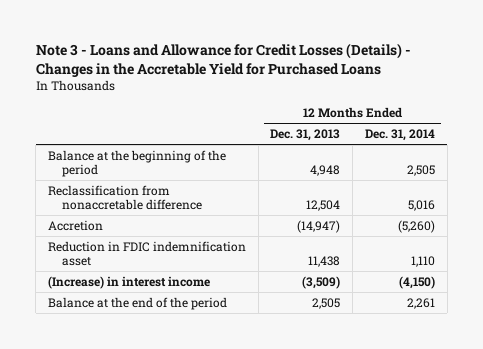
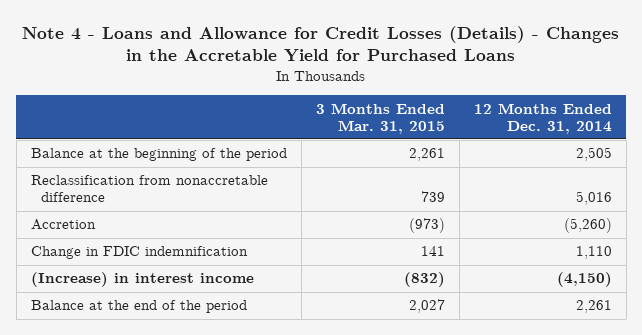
[35,42,411,77] Note 3 - Loans and Allowance for Credit Losses (Details) - Changes in the Accretable Yield for Purchased Loans -> [22,25,620,63] Note 4 - Loans and Allowance for Credit Losses (Details) - Changes in the Accretable Yield for Purchased Loans
[270,128,341,141] Dec. 31, 2013 -> none
none -> [315,102,445,134] 3 Months Ended Mar. 31, 2015
[47,240,246,267] Reduction in FDIC indemnification asset -> [30,246,248,260] Change in FDIC indemnification

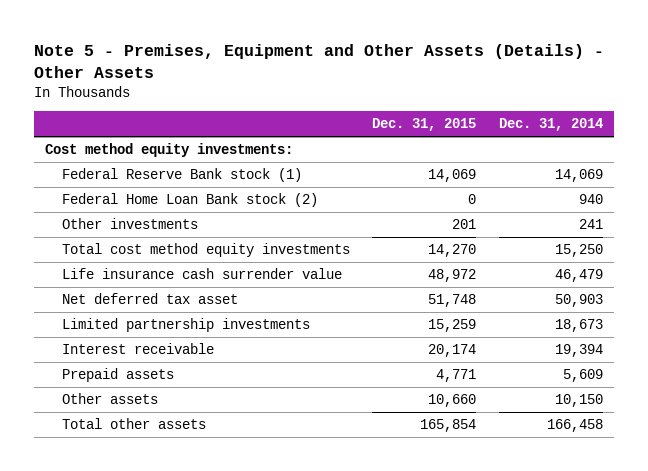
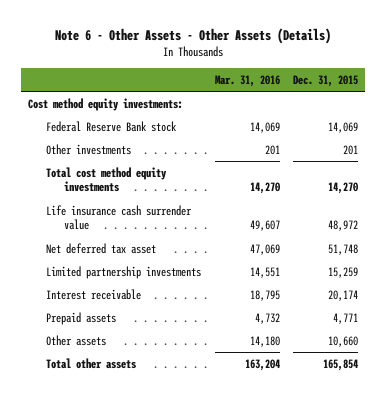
[33,43,604,78] Note 5 - Premises, Equipment and Other Assets (Details) - Other Assets -> [55,27,332,44] Note 6 - Other Assets - Other Assets (Details)
[499,118,604,132] Dec. 31, 2014 -> none
none -> [214,74,280,87] Mar. 31, 2016
[61,193,318,208] Federal Home Loan Bank stock (2) -> none
[61,168,302,183] Federal Reserve Bank stock (1) -> [45,120,177,132] Federal Reserve Bank stock

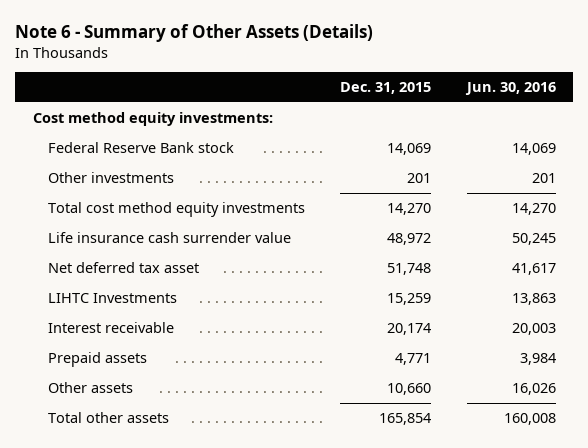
[55,27,332,44] Note 6 - Other Assets - Other Assets (Details) -> [15,23,374,42] Note 6 - Summary of Other Assets (Details)
[214,74,280,87] Mar. 31, 2016 -> none
none -> [464,82,556,96] Jun. 30, 2016
[45,265,201,279] Limited partnership investments -> [48,293,178,304] LIHTC Investments

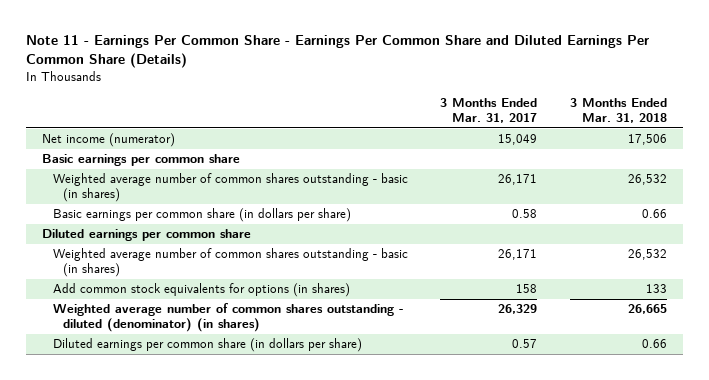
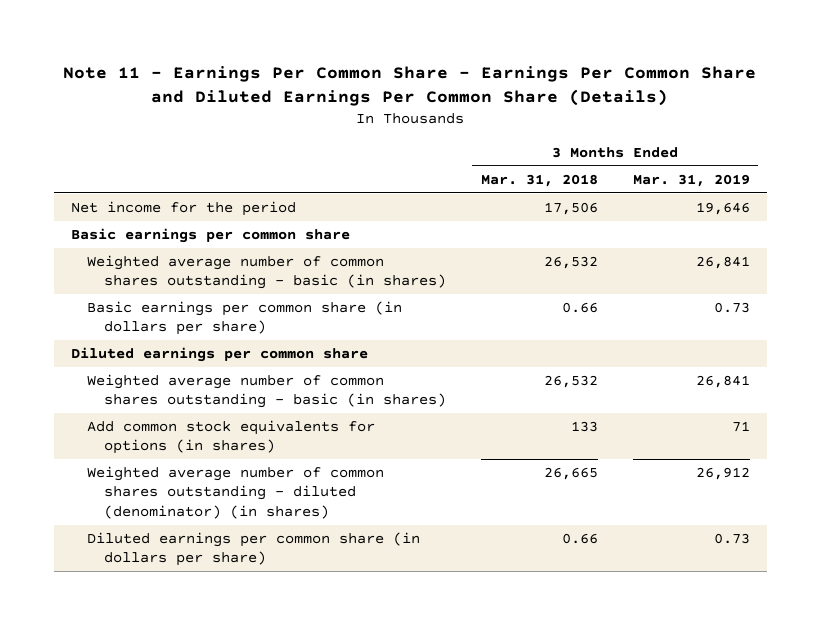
[440,98,538,124] 3 Months Ended Mar. 31, 2017 -> none
none -> [632,173,750,187] Mar. 31, 2019
[42,133,176,148] Net income (numerator) -> [71,201,297,217] Net income for the period

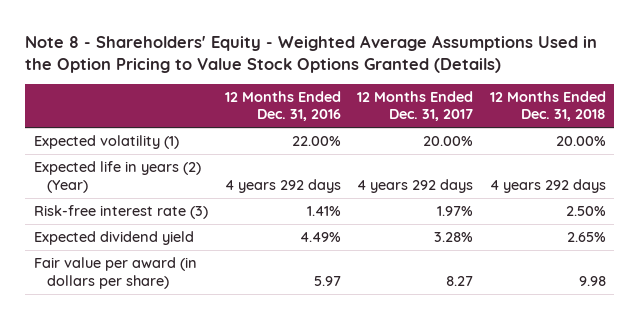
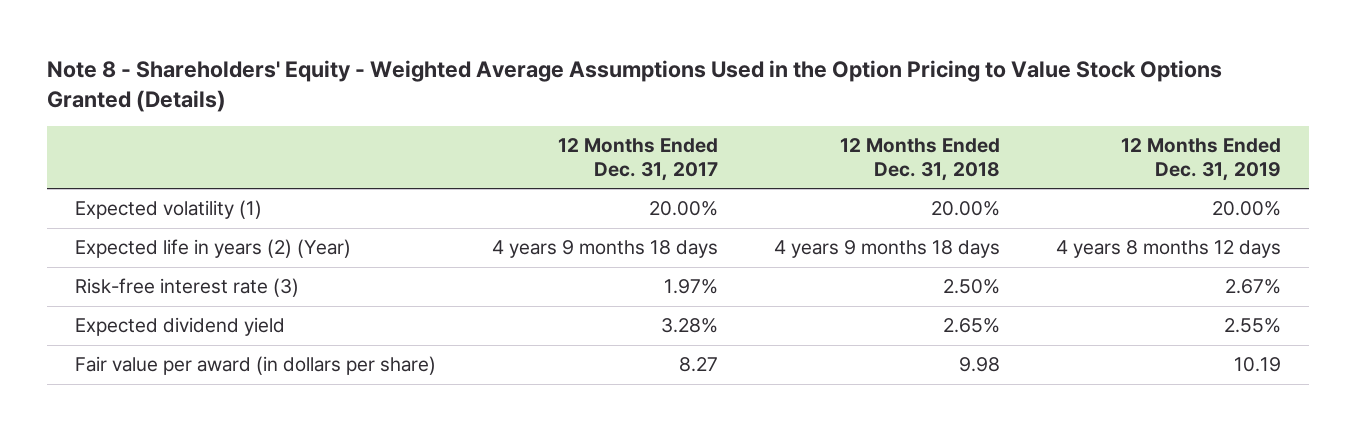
[224,91,341,122] 12 Months Ended Dec. 31, 2016 -> none
none -> [1120,138,1281,181] 12 Months Ended Dec. 31, 2019
[357,178,474,193] 4 years 292 days -> [491,240,718,259] 4 years 9 months 18 days
[490,178,607,193] 4 years 292 days -> [773,240,1000,259] 4 years 9 months 18 days

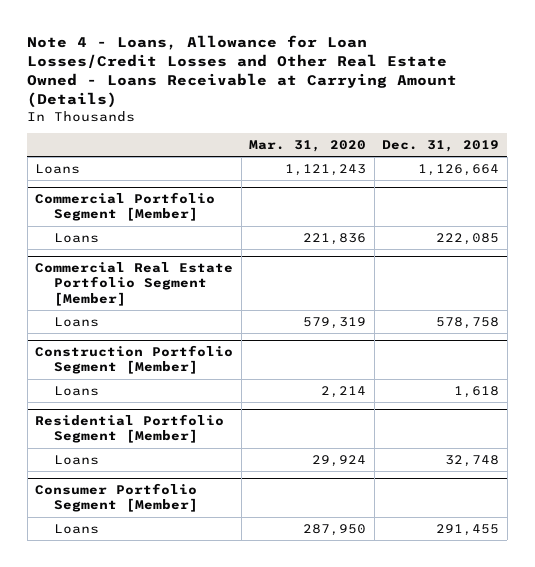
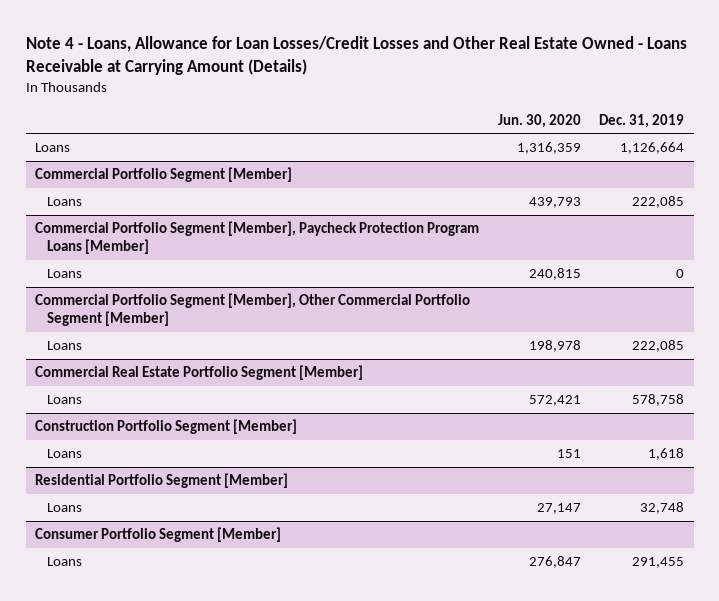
[249,139,367,152] Mar. 31, 2020 -> none
none -> [497,113,581,128] Jun. 30, 2020
none -> [34,221,479,255] Commercial Portfolio Segment [Member], Paycheck Protection Program Loans [Member]
none -> [46,269,82,279] Loans
none -> [34,293,470,327] Commercial Portfolio Segment [Member], Other Commercial Portfolio Segment [Member]
none -> [46,341,82,351] Loans

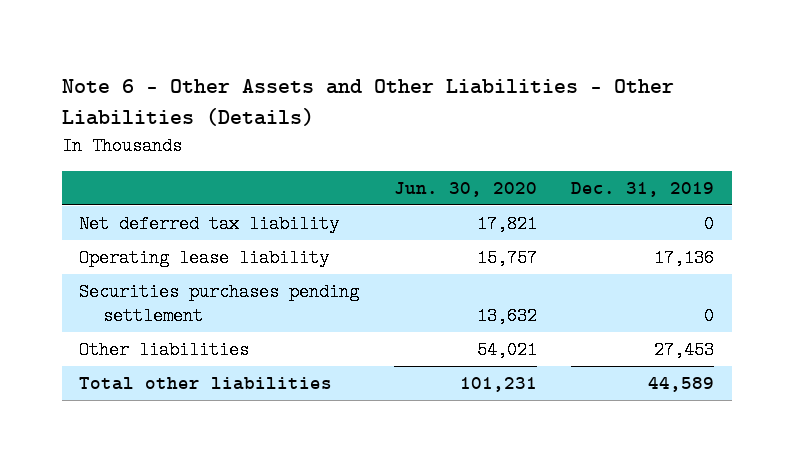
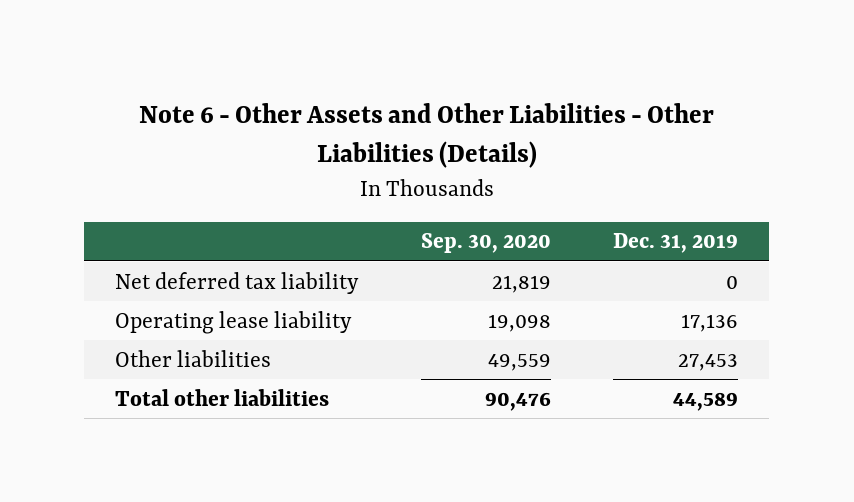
[393,181,537,197] Jun. 30, 2020 -> none
none -> [420,233,551,254] Sep. 30, 2020
[78,283,359,326] Securities purchases pending settlement -> none

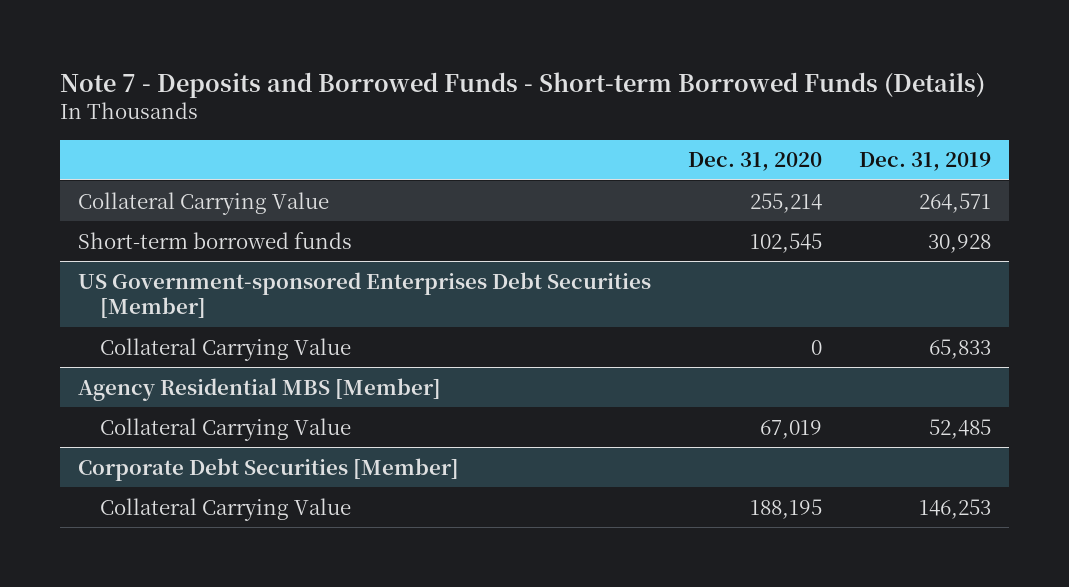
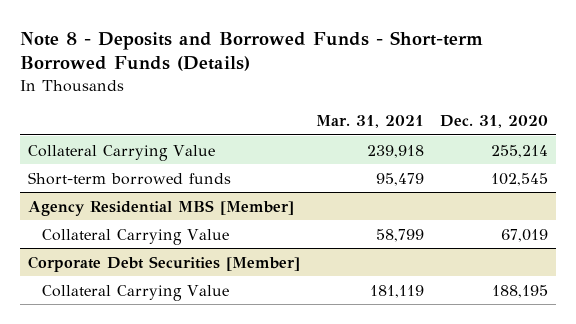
[60,71,986,98] Note 7 - Deposits and Borrowed Funds - Short-term Borrowed Funds (Details) -> [19,30,483,72] Note 8 - Deposits and Borrowed Funds - Short-term Borrowed Funds (Details)
[858,152,991,172] Dec. 31, 2019 -> none
none -> [315,115,424,129] Mar. 31, 2021
[78,271,652,319] US Government-sponsored Enterprises Debt Securities [Member] -> none
[99,337,351,361] Collateral Carrying Value -> none

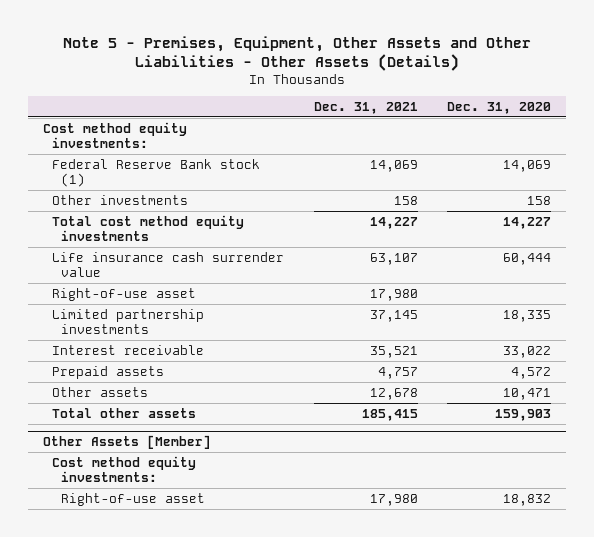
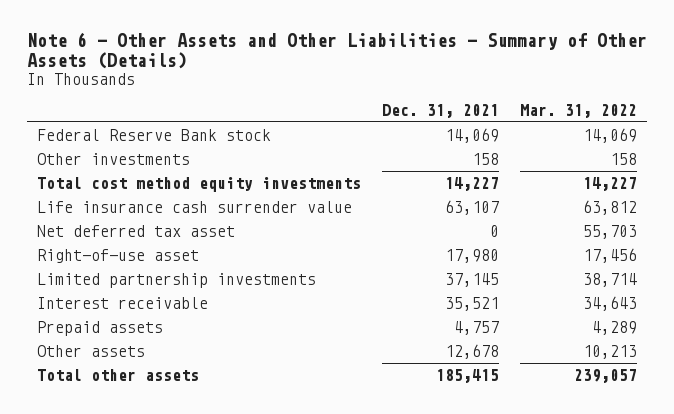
[63,35,532,71] Note 5 - Premises, Equipment, Other Assets and Other Liabilities - Other Assets (Details) -> [26,32,647,70] Note 6 - Other Assets and Other Liabilities - Summary of Other Assets (Details)
[447,101,552,114] Dec. 31, 2020 -> none
none -> [520,103,638,118] Mar. 31, 2022
[43,121,188,148] Cost method equity investments: -> none
[52,158,261,187] Federal Reserve Bank stock (1) -> [37,128,272,141] Federal Reserve Bank stock
none -> [37,224,236,237] Net deferred tax asset
[43,435,212,450] Other Assets [Member] -> none
[52,455,197,482] Cost method equity investments: -> none
[61,492,206,506] Right-of-use asset -> none

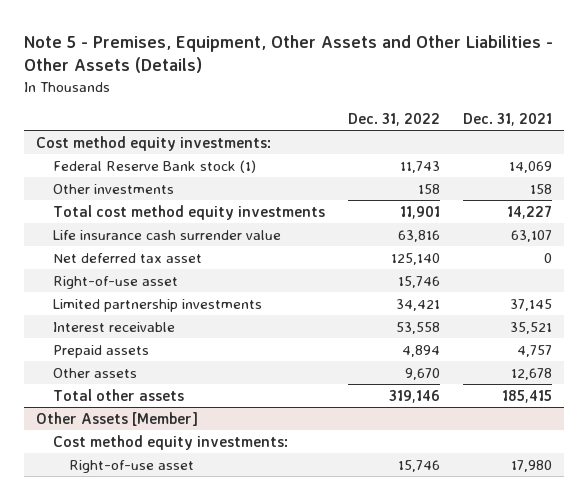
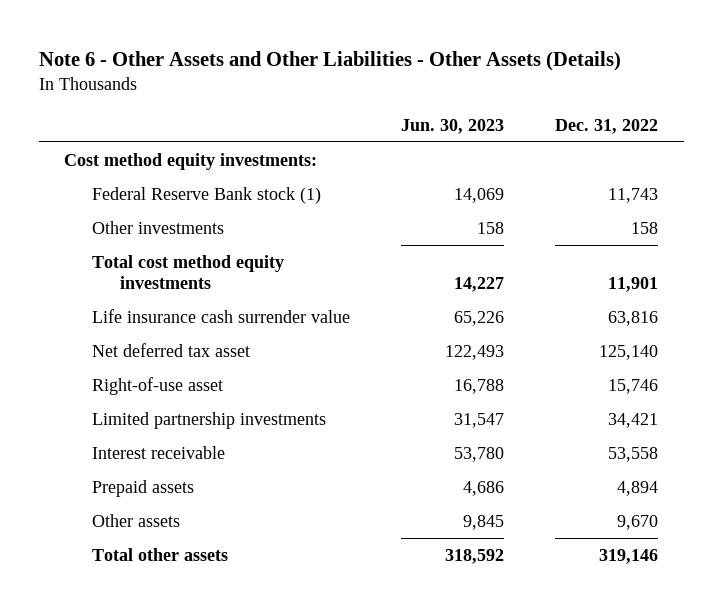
[24,34,554,74] Note 5 - Premises, Equipment, Other Assets and Other Liabilities - Other Assets (Details) -> [38,51,621,72] Note 6 - Other Assets and Other Liabilities - Other Assets (Details)
[462,112,552,126] Dec. 31, 2021 -> none
none -> [401,118,505,134] Jun. 30, 2023
[35,411,198,426] Other Assets [Member] -> none
[52,434,288,450] Cost method equity investments: -> none
[69,459,195,473] Right-of-use asset -> none

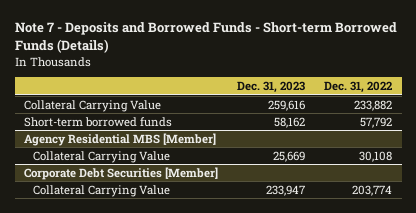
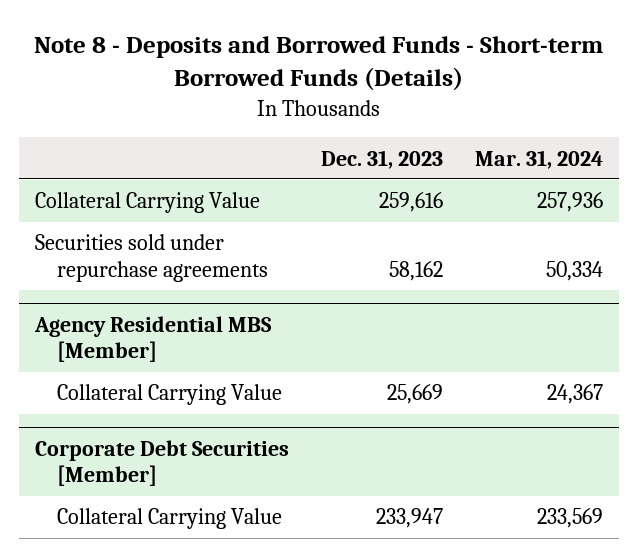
[14,22,397,54] Note 7 - Deposits and Borrowed Funds - Short-term Borrowed Funds (Details) -> [33,35,603,92] Note 8 - Deposits and Borrowed Funds - Short-term Borrowed Funds (Details)
[324,80,393,93] Dec. 31, 2022 -> none
none -> [474,149,603,169] Mar. 31, 2024
[24,116,173,127] Short-term borrowed funds -> [34,234,269,282] Securities sold under repurchase agreements

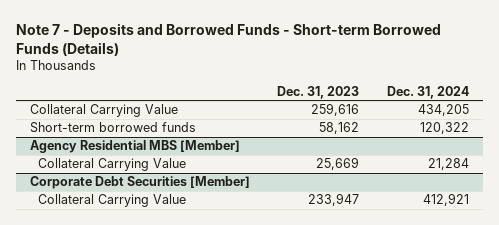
[33,35,603,92] Note 8 - Deposits and Borrowed Funds - Short-term Borrowed Funds (Details) -> [15,22,441,56] Note 7 - Deposits and Borrowed Funds - Short-term Borrowed Funds (Details)
[474,149,603,169] Mar. 31, 2024 -> none
none -> [387,86,470,100] Dec. 31, 2024
[34,234,269,282] Securities sold under repurchase agreements -> [29,122,196,134] Short-term borrowed funds

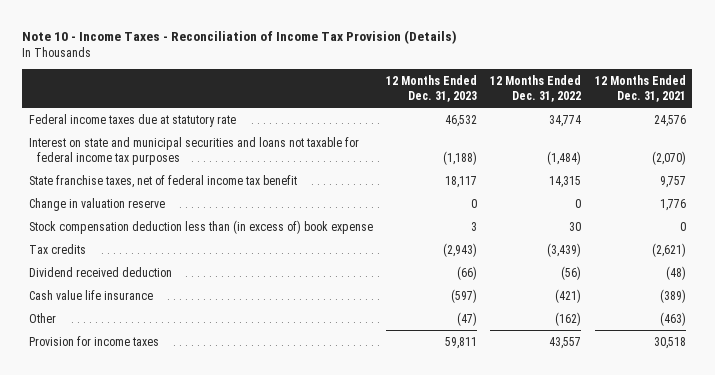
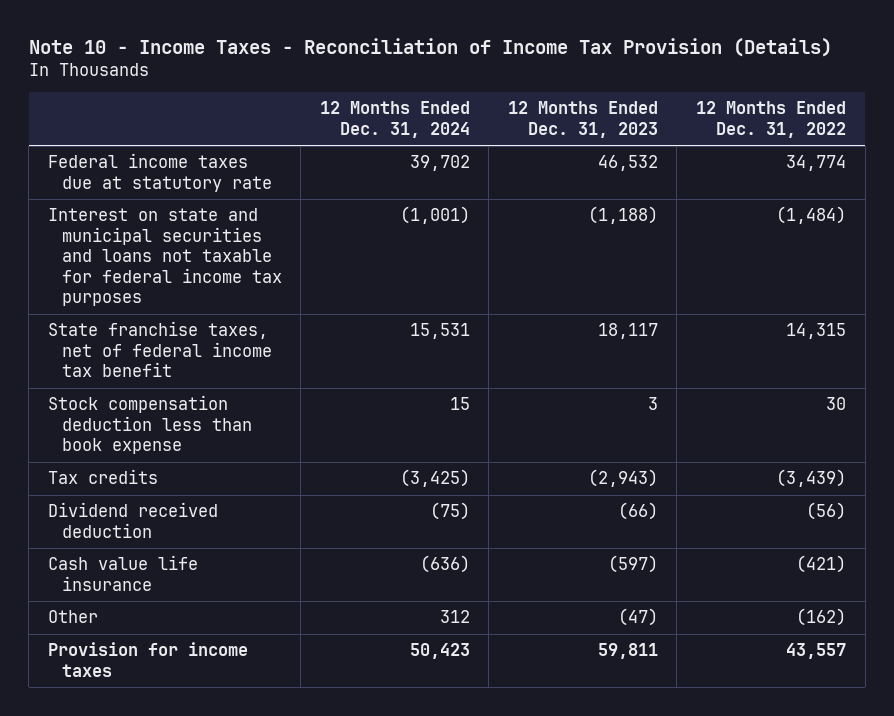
[594,74,686,102] 12 Months Ended Dec. 31, 2021 -> none
none -> [319,101,470,138] 12 Months Ended Dec. 31, 2024
[29,197,166,211] Change in valuation reserve -> none
[29,219,374,234] Stock compensation deduction less than (in excess of) book expense -> [47,395,252,455] Stock compensation deduction less than book expense

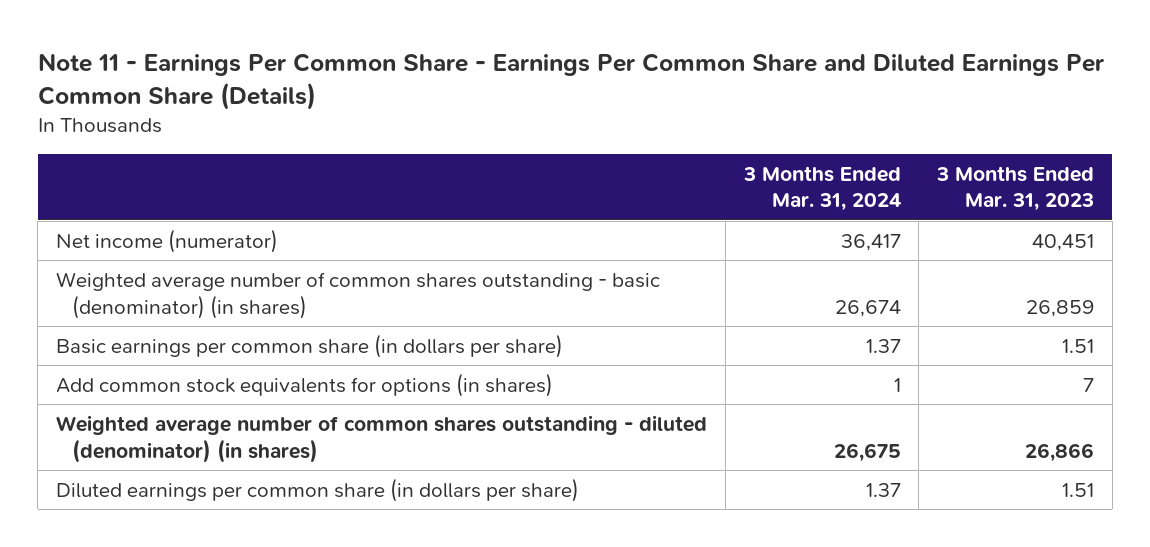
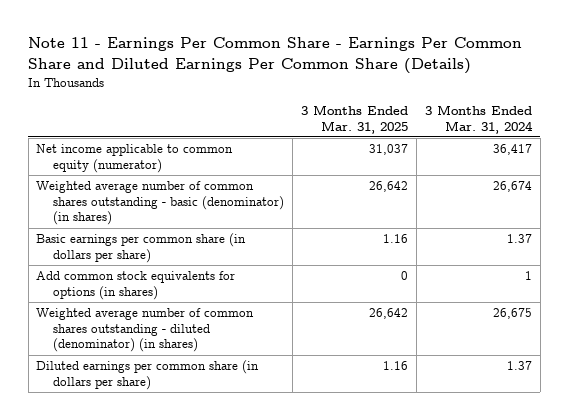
[936,165,1095,212] 3 Months Ended Mar. 31, 2023 -> none
none -> [301,105,409,134] 3 Months Ended Mar. 31, 2025
[56,228,279,253] Net income (numerator) -> [36,144,234,173] Net income applicable to common equity (numerator)

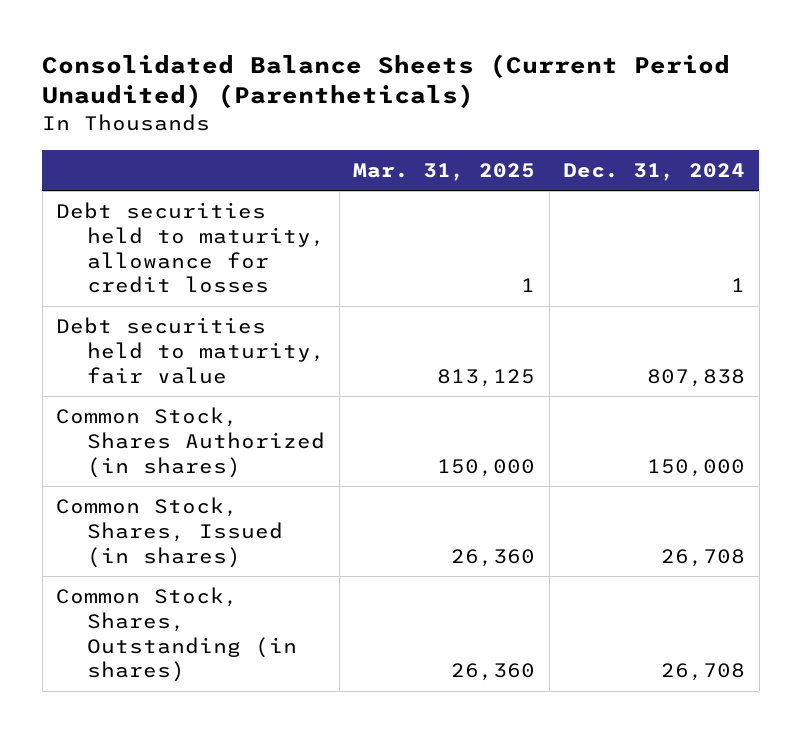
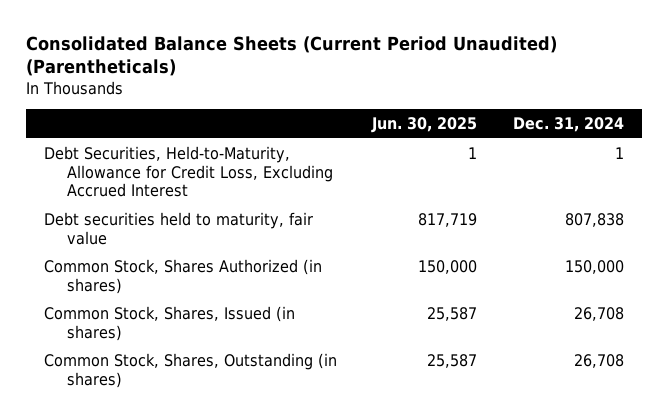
[353,162,536,181] Mar. 31, 2025 -> none
none -> [371,117,478,134] Jun. 30, 2025
[56,202,326,294] Debt securities held to maturity, allowance for credit losses -> [43,145,334,198] Debt Securities, Held-to-Maturity, Allowance for Credit Loss, Excluding Accrued Interest

